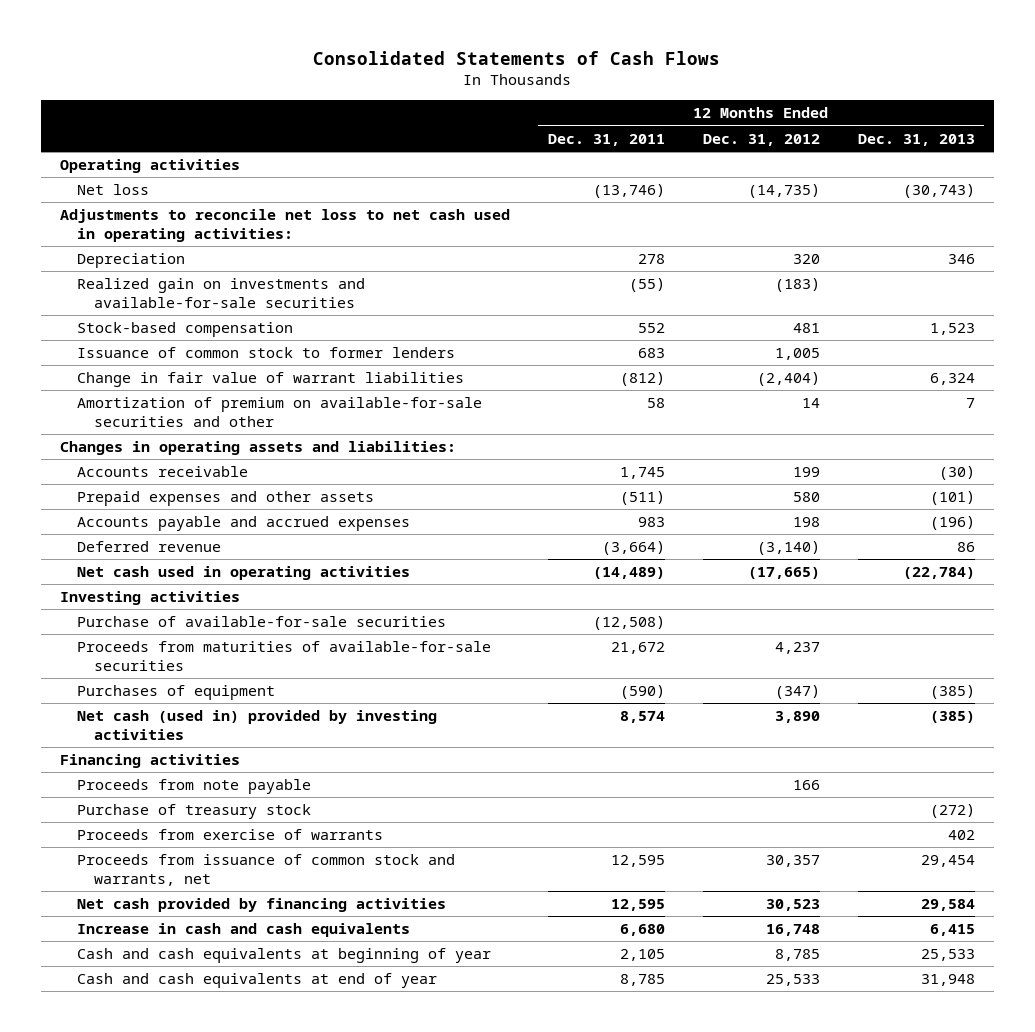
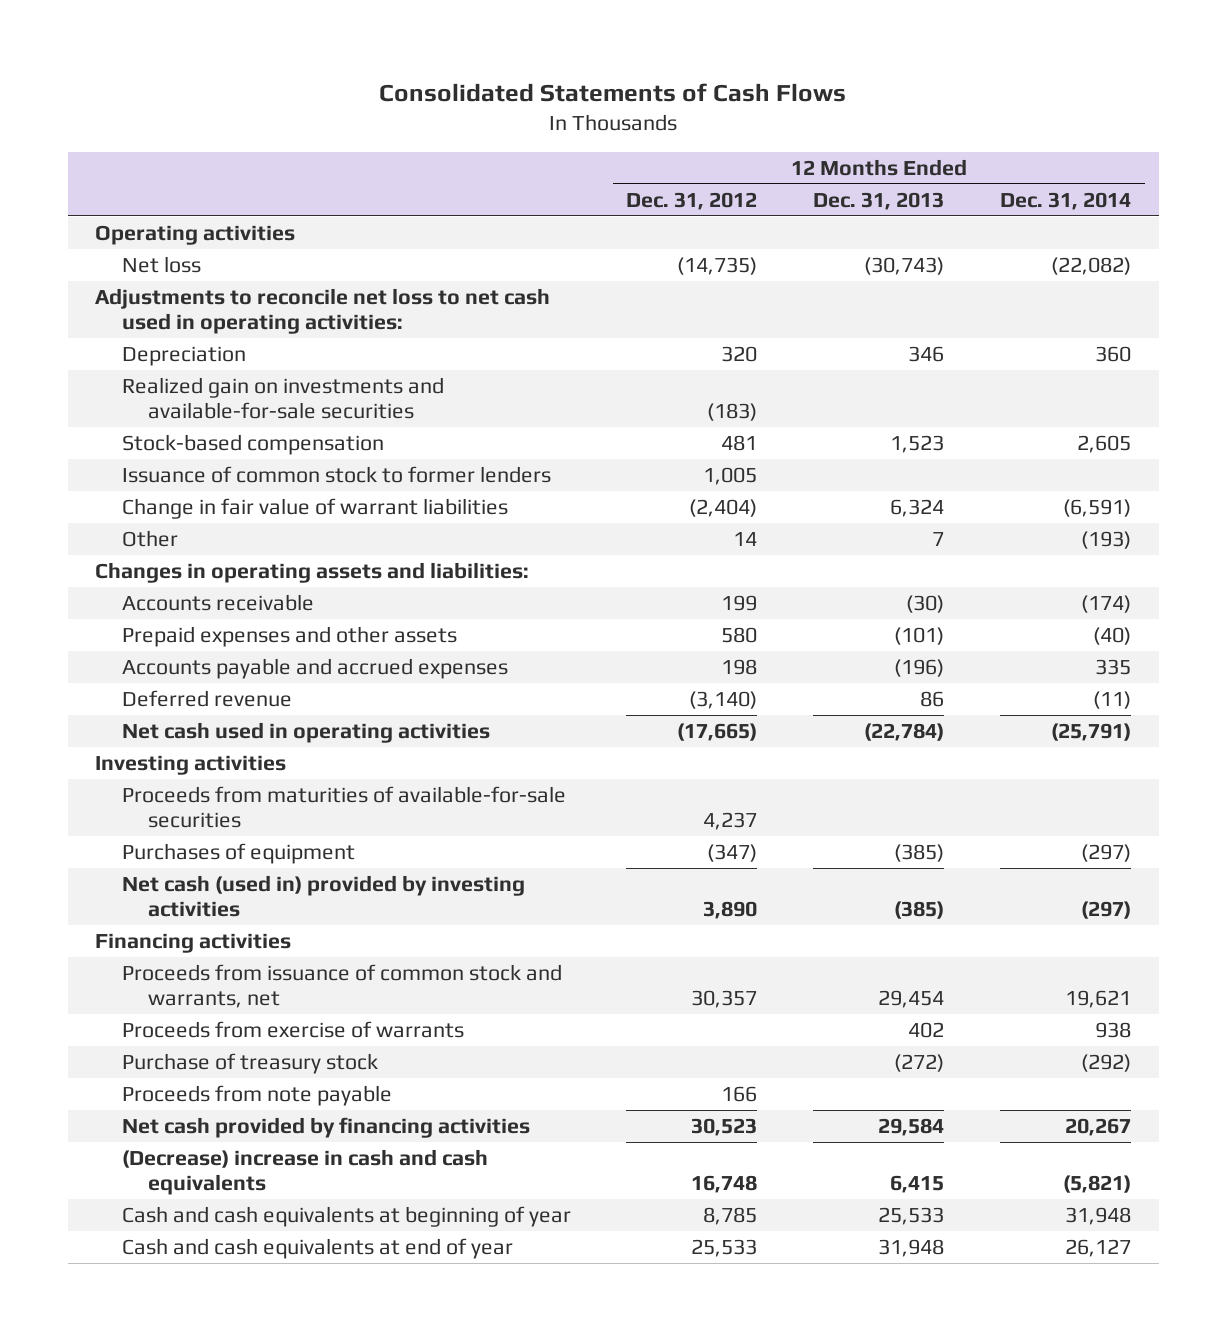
[547,133,665,146] Dec. 31, 2011 -> none
none -> [999,191,1131,210] Dec. 31, 2014
[77,397,483,427] Amortization of premium on available-for-sale securities and other -> [121,530,178,548] Other
[77,616,447,628] Purchase of available-for-sale securities -> none
[77,829,384,841] Proceeds from exercise of warrants -> [121,1021,464,1039] Proceeds from exercise of warrants
[77,804,312,820] Purchase of treasury stock -> [121,1053,378,1075] Purchase of treasury stock
[77,779,312,795] Proceeds from note payable -> [121,1085,392,1107] Proceeds from note payable
[77,923,411,938] Increase in cash and cash equivalents -> [121,1149,488,1196] (Decrease) increase in cash and cash equivalents

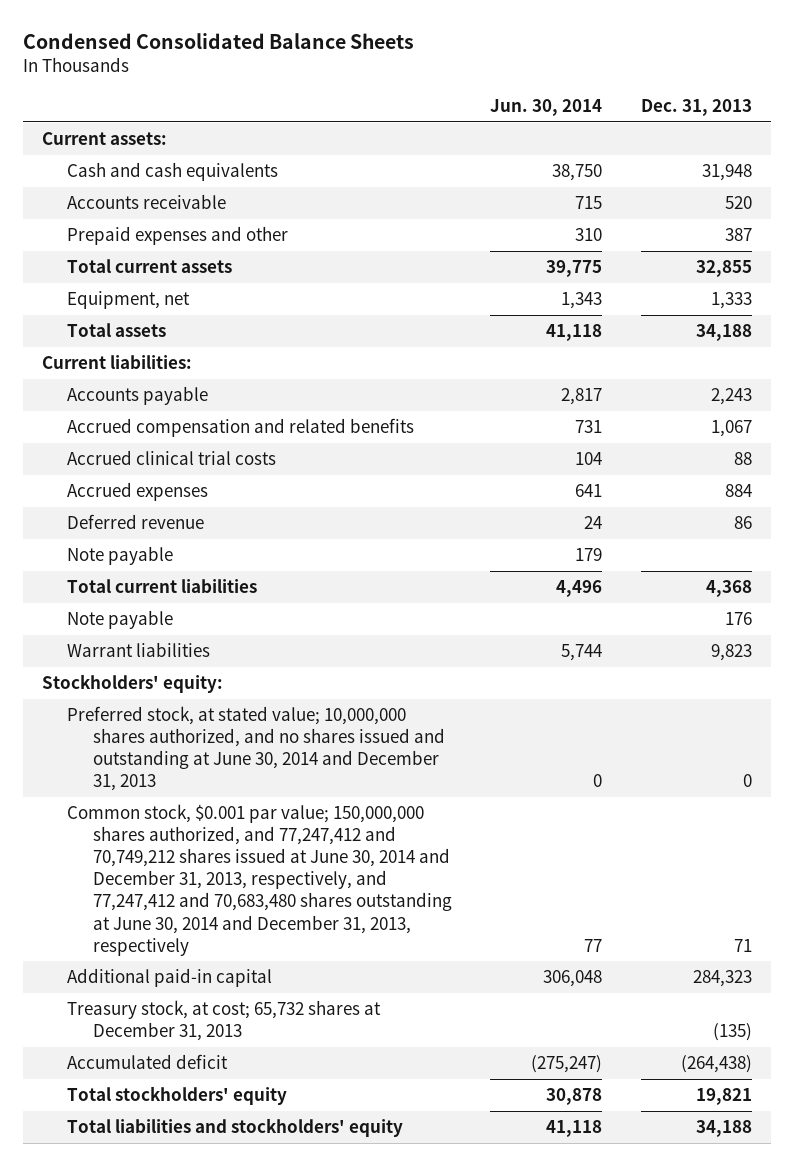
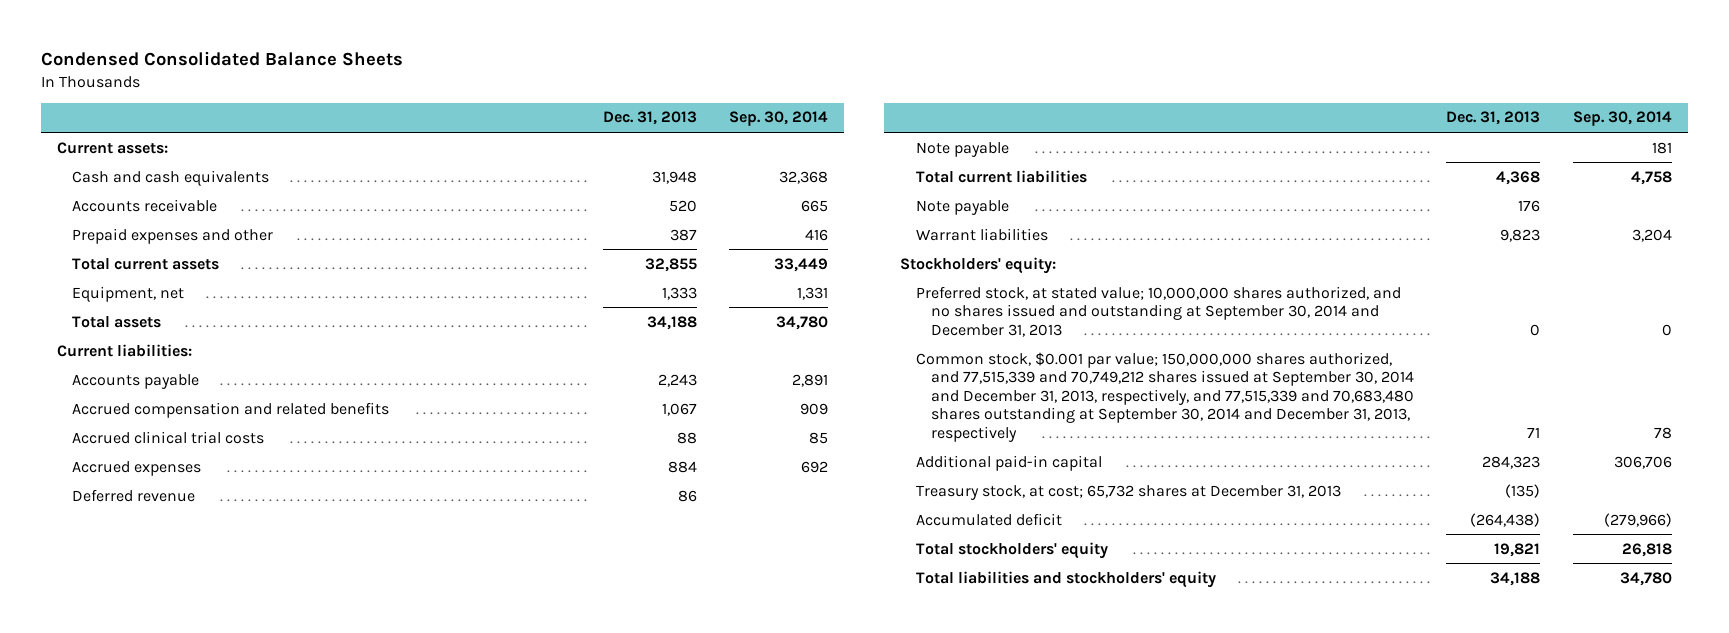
[490,98,603,116] Jun. 30, 2014 -> none
none -> [729,111,829,127] Sep. 30, 2014
[67,706,445,792] Preferred stock, at stated value; 10,000,000 shares authorized, and no shares issued and outstanding at June 30, 2014 and December 31, 2013 -> [915,285,1401,337] Preferred stock, at stated value; 10,000,000 shares authorized, and no shares issued and outstanding at September 30, 2014 and December 31, 2013
[67,804,452,956] Common stock, $0.001 par value; 150,000,000 shares authorized, and 77,247,412 and 70,749,212 shares issued at June 30, 2014 and December 31, 2013, respectively, and 77,247,412 and 70,683,480 shares outstanding at June 30, 2014 and December 31, 2013, respectively -> [915,351,1415,442] Common stock, $0.001 par value; 150,000,000 shares authorized, and 77,515,339 and 70,749,212 shares issued at September 30, 2014 and December 31, 2013, respectively, and 77,515,339 and 70,683,480 shares outstanding at September 30, 2014 and December 31, 2013, respectively

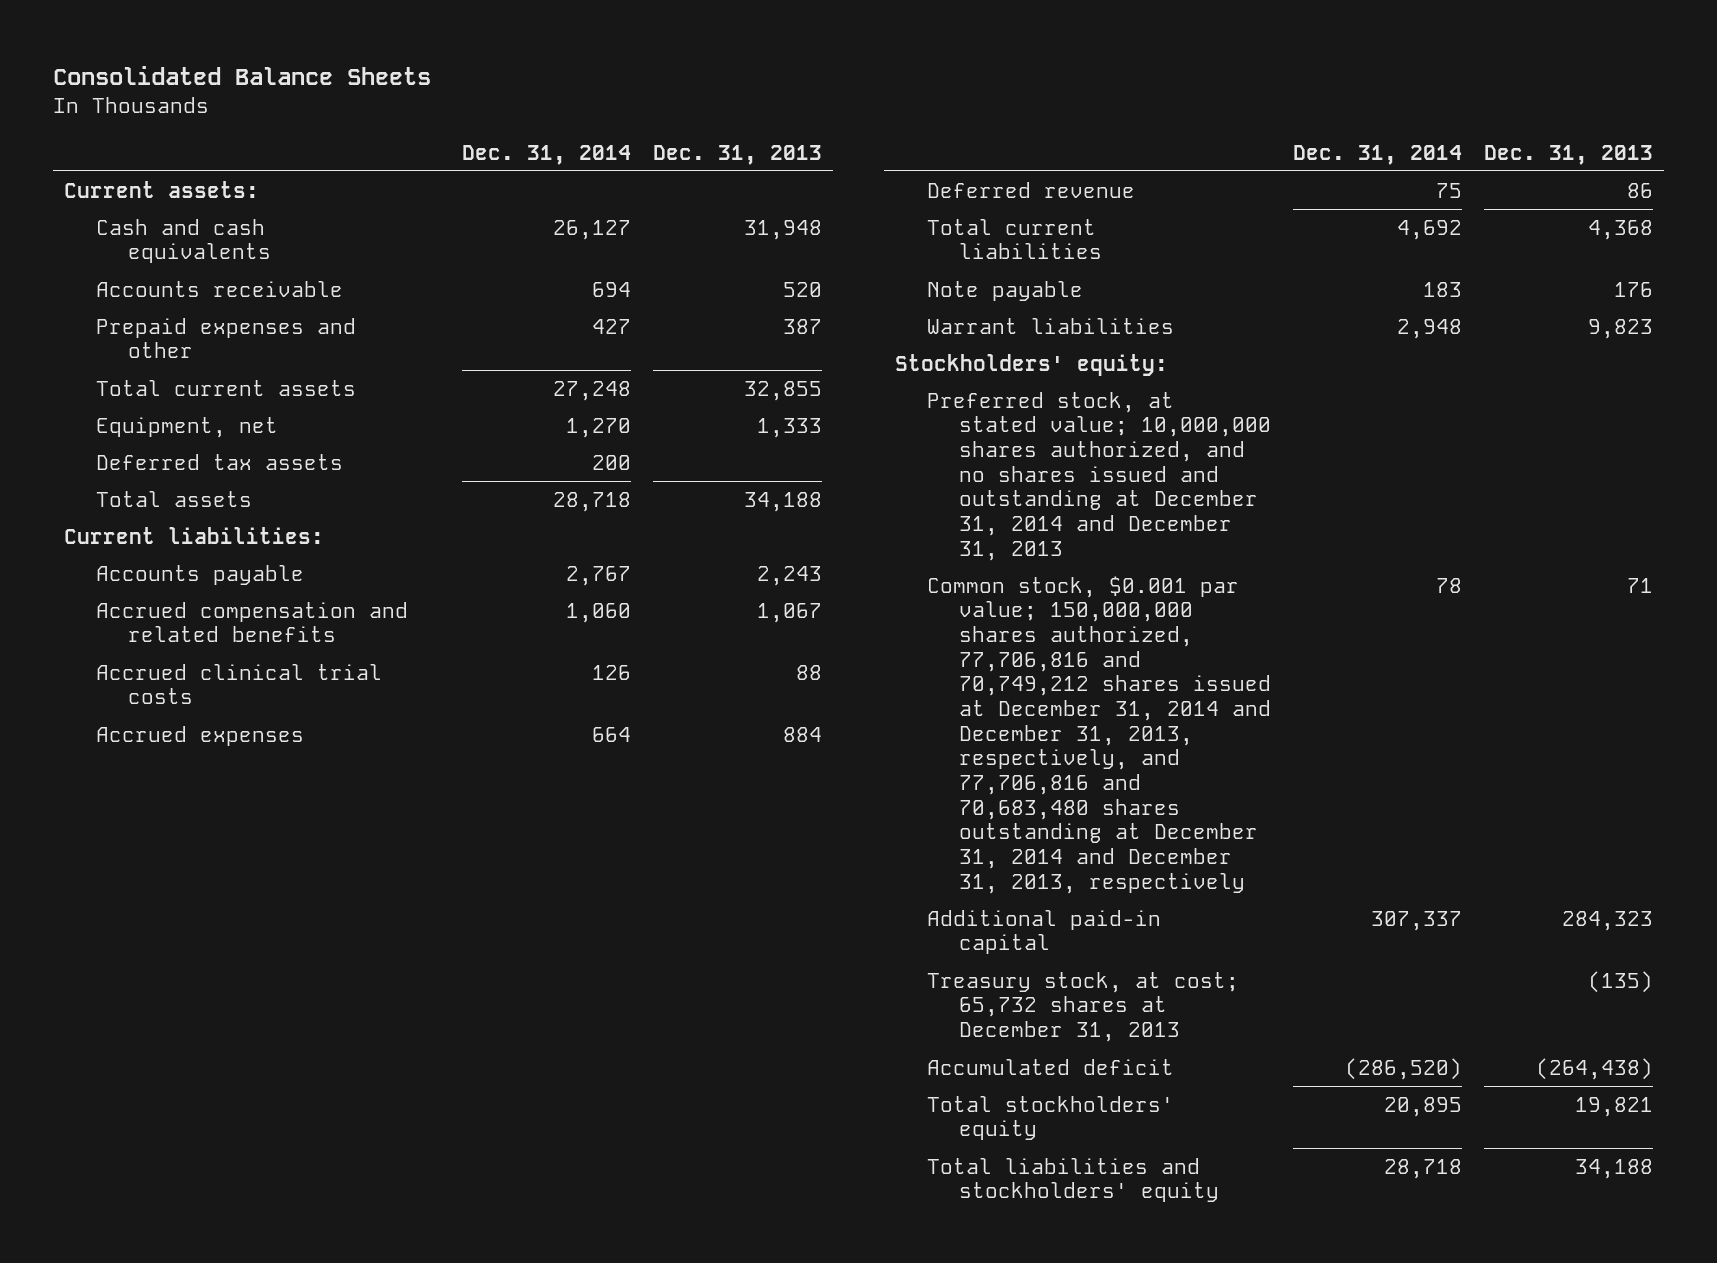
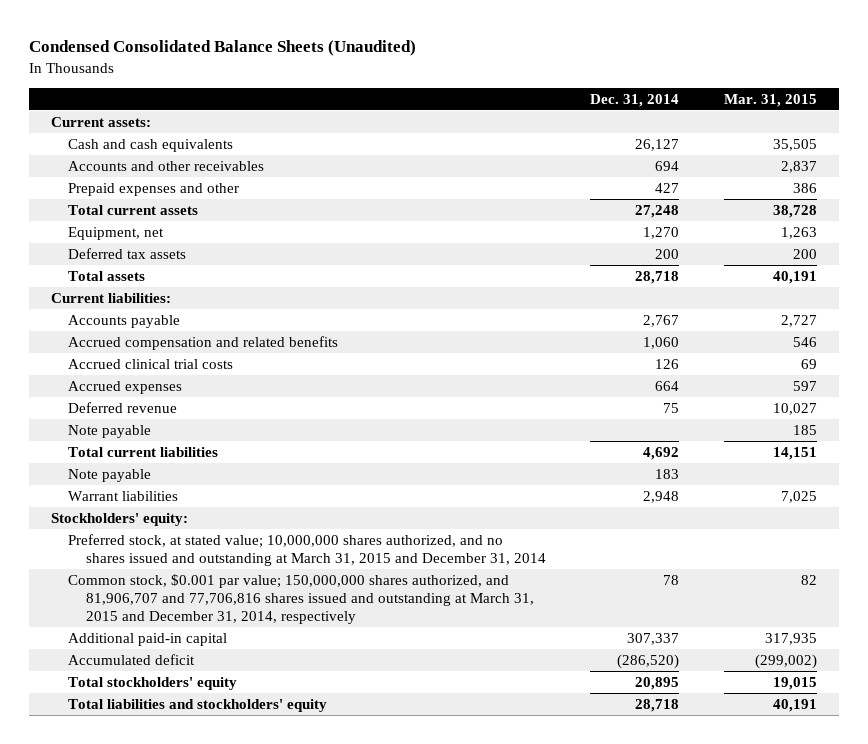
[53,66,432,86] Consolidated Balance Sheets -> [29,40,417,57] Condensed Consolidated Balance Sheets (Unaudited)
[652,144,822,165] Dec. 31, 2013 -> none
none -> [723,93,817,107] Mar. 31, 2015
[95,280,343,297] Accounts receivable -> [68,161,265,172] Accounts and other receivables
none -> [68,425,152,439] Note payable
[926,391,1271,561] Preferred stock, at stated value; 10,000,000 shares authorized, and no shares issued and outstanding at December 31, 2014 and December 31, 2013 -> [68,534,546,566] Preferred stock, at stated value; 10,000,000 shares authorized, and no shares issued and outstanding at March 31, 2015 and December 31, 2014
[926,575,1271,894] Common stock, $0.001 par value; 150,000,000 shares authorized, 77,706,816 and 70,749,212 shares issued at December 31, 2014 and December 31, 2013, respectively, and 77,706,816 and 70,683,480 shares outstanding at December 31, 2014 and December 31, 2013, respectively -> [68,574,534,624] Common stock, $0.001 par value; 150,000,000 shares authorized, and 81,906,707 and 77,706,816 shares issued and outstanding at March 31, 2015 and December 31, 2014, respectively
[926,971,1239,1043] Treasury stock, at cost; 65,732 shares at December 31, 2013 -> none

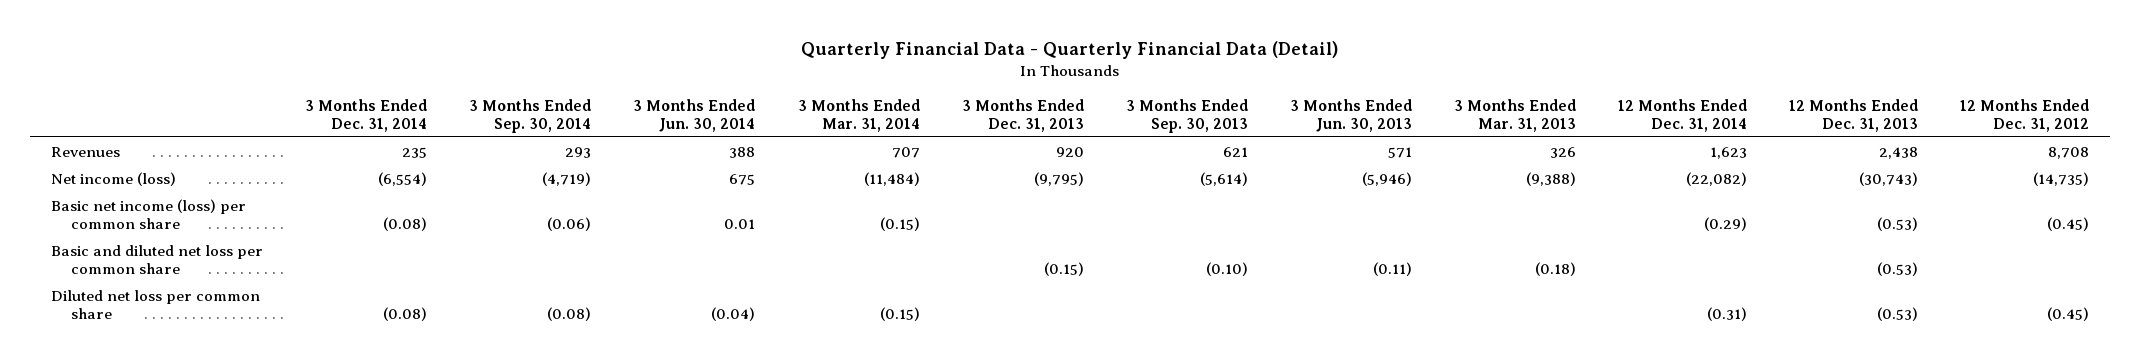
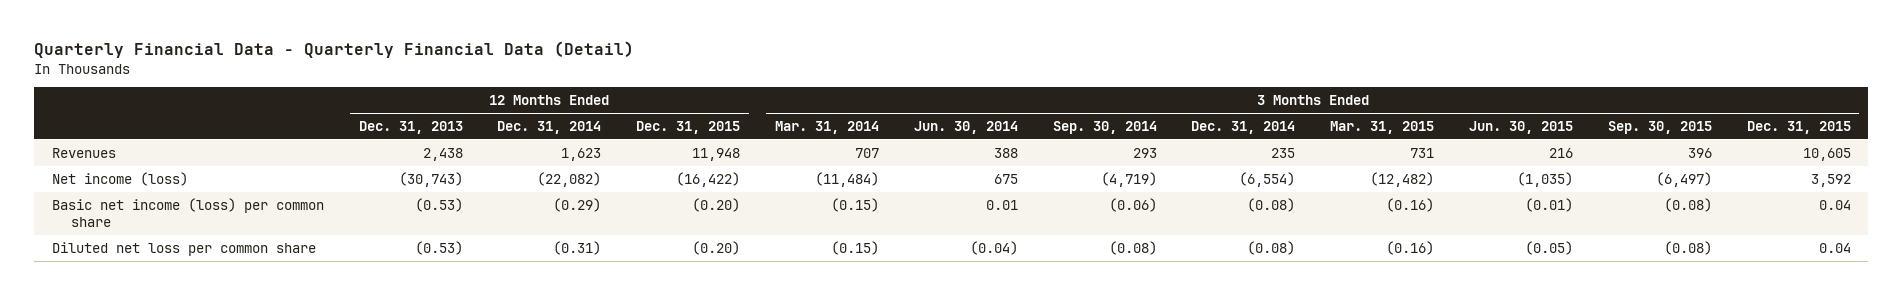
[961,98,1084,132] 3 Months Ended Dec. 31, 2013 -> none
[1125,98,1248,133] 3 Months Ended Sep. 30, 2013 -> none
[1289,98,1412,132] 3 Months Ended Jun. 30, 2013 -> none
[1453,98,1576,132] 3 Months Ended Mar. 31, 2013 -> none
[1959,98,2089,132] 12 Months Ended Dec. 31, 2012 -> none
none -> [636,120,741,134] Dec. 31, 2015
none -> [1330,120,1435,134] Mar. 31, 2015
none -> [1469,120,1574,134] Jun. 30, 2015
none -> [1607,120,1712,134] Sep. 30, 2015
none -> [1746,120,1851,134] Dec. 31, 2015
[51,244,264,275] Basic and diluted net loss per common share -> none

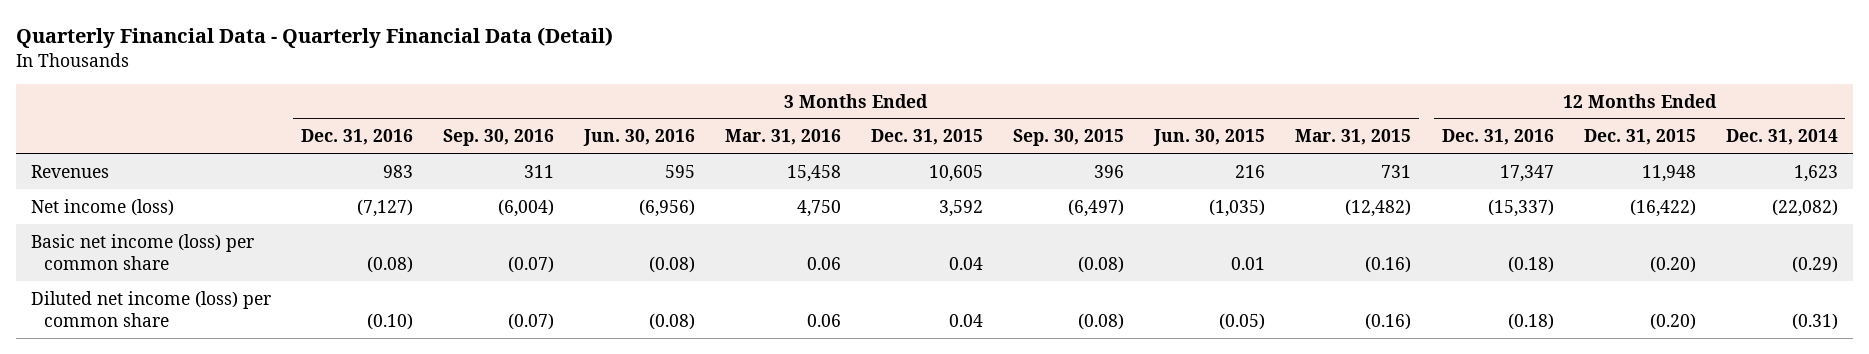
[358,120,463,134] Dec. 31, 2013 -> none
[774,120,879,134] Mar. 31, 2014 -> none
[913,120,1018,134] Jun. 30, 2014 -> none
[1052,120,1157,134] Sep. 30, 2014 -> none
[1191,120,1296,134] Dec. 31, 2014 -> none
none -> [301,129,414,146] Dec. 31, 2016
none -> [443,129,555,147] Sep. 30, 2016
none -> [583,129,696,147] Jun. 30, 2016
none -> [725,129,842,146] Mar. 31, 2016
none -> [1441,129,1554,146] Dec. 31, 2016
[1525,197,1574,212] (0.01) -> [1231,256,1266,270] 0.01
[51,241,316,256] Diluted net loss per common share -> [30,290,271,327] Diluted net income (loss) per common share

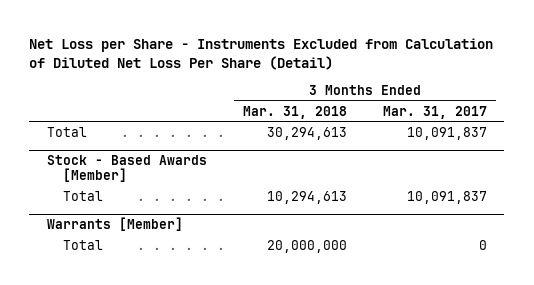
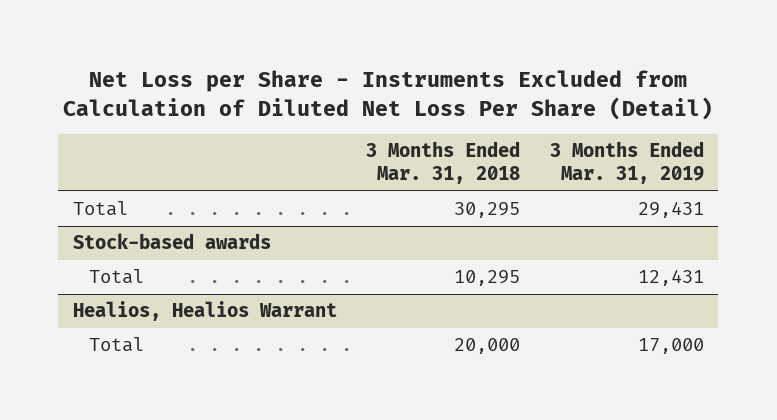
[382,105,487,119] Mar. 31, 2017 -> none
none -> [549,141,704,185] 3 Months Ended Mar. 31, 2019
[47,217,184,232] Warrants [Member] -> none
[266,126,347,140] 30,294,613 -> [454,202,521,219] 30,295
[47,155,208,182] Stock - Based Awards [Member] -> [73,233,272,250] Stock-based awards
[266,190,347,204] 10,294,613 -> [454,270,521,287] 10,295
none -> [73,301,338,322] Healios, Healios Warrant
[266,239,347,253] 20,000,000 -> [454,338,521,355] 20,000

